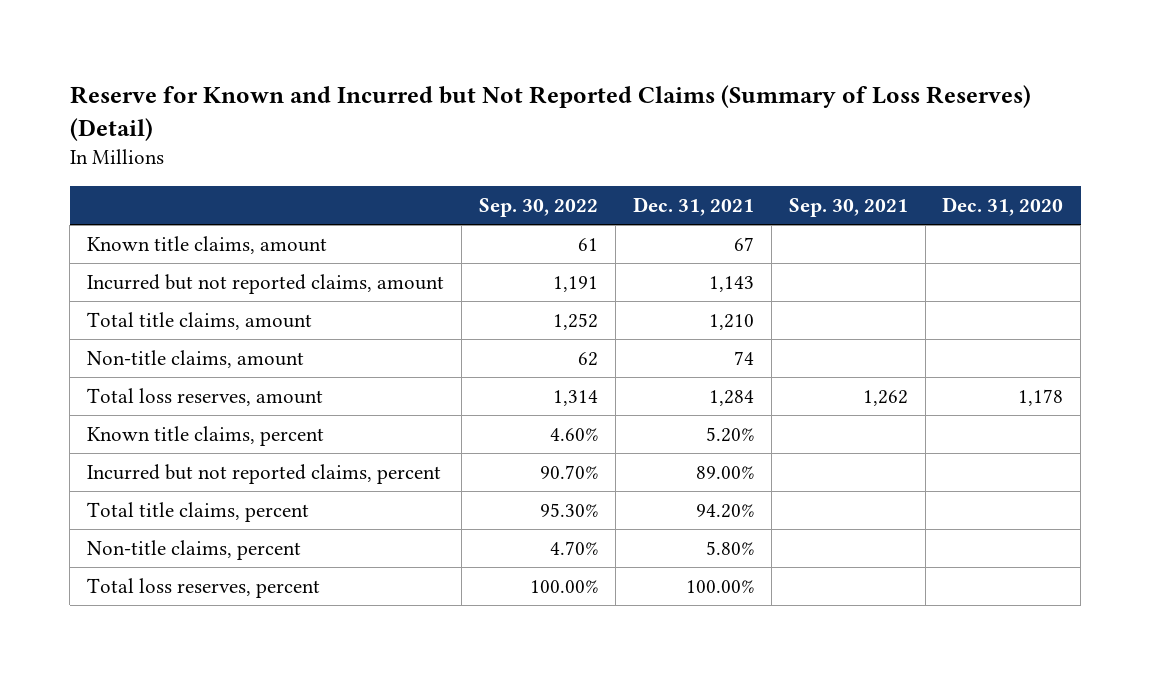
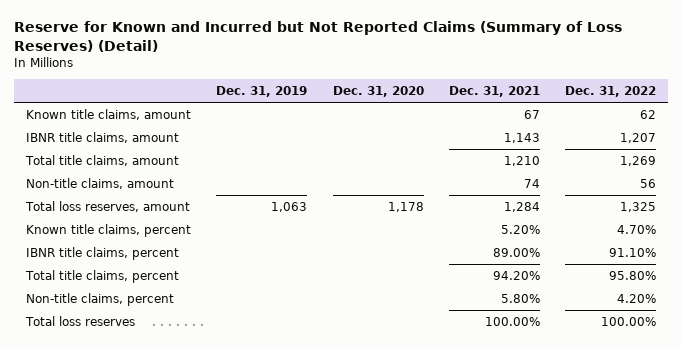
[479,197,599,217] Sep. 30, 2022 -> none
[788,197,908,217] Sep. 30, 2021 -> none
none -> [216,86,308,98] Dec. 31, 2019
none -> [564,86,656,98] Dec. 31, 2022
[87,274,445,295] Incurred but not reported claims, amount -> [26,131,180,143] IBNR title claims, amount
[87,464,442,485] Incurred but not reported claims, percent -> [26,246,180,260] IBNR title claims, percent
[87,578,321,599] Total loss reserves, percent -> [25,315,136,326] Total loss reserves

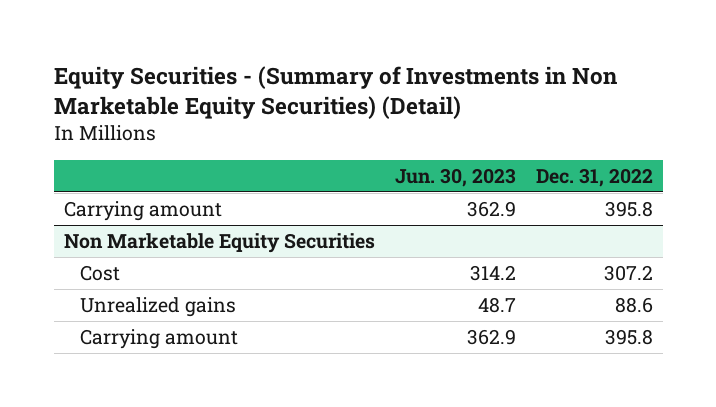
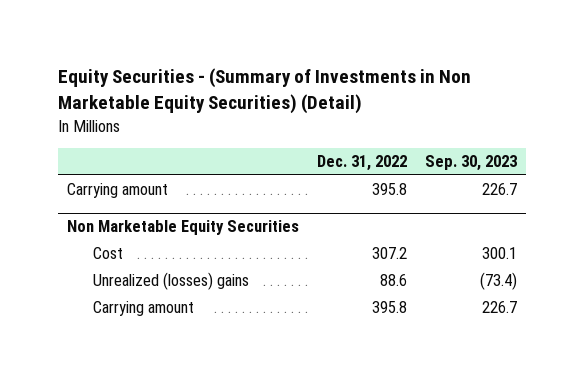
[394,167,516,187] Jun. 30, 2023 -> none
none -> [424,155,517,172] Sep. 30, 2023
[80,296,237,317] Unrealized gains -> [93,272,250,291] Unrealized (losses) gains

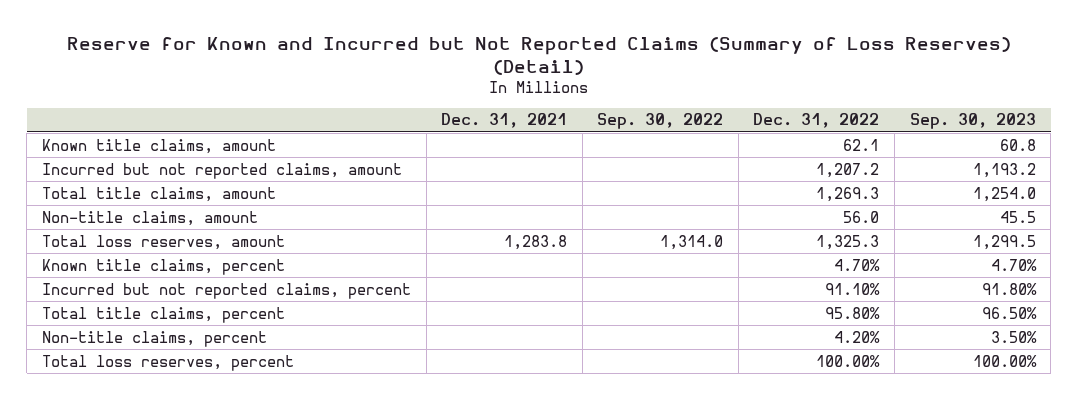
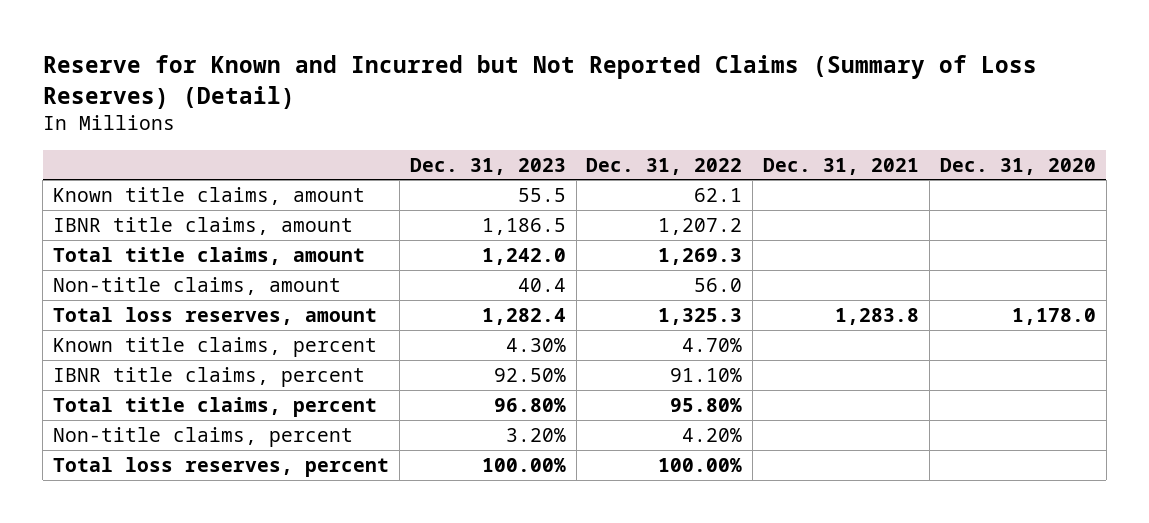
[597,113,724,130] Sep. 30, 2022 -> none
[909,113,1036,130] Sep. 30, 2023 -> none
none -> [409,157,566,175] Dec. 31, 2023
none -> [939,157,1096,175] Dec. 31, 2020
[42,162,403,179] Incurred but not reported claims, amount -> [53,216,354,235] IBNR title claims, amount
[42,282,412,299] Incurred but not reported claims, percent -> [53,366,366,387] IBNR title claims, percent

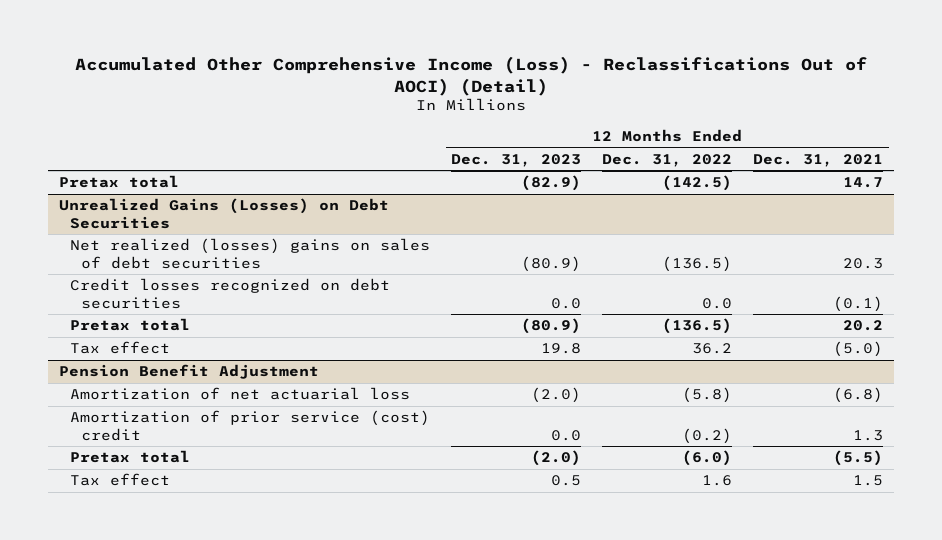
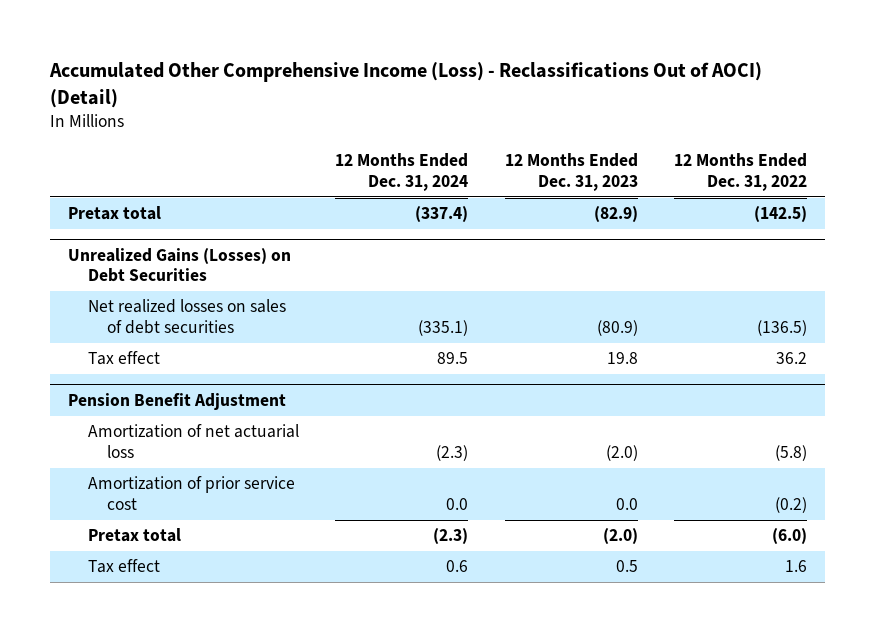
[753,153,884,167] Dec. 31, 2021 -> none
none -> [335,153,469,191] 12 Months Ended Dec. 31, 2024
[70,278,391,309] Credit losses recognized on debt securities -> none
[70,318,191,332] Pretax total -> none
[70,238,431,269] Net realized (losses) gains on sales of debt securities -> [87,299,286,334] Net realized losses on sales of debt securities
[70,410,431,441] Amortization of prior service (cost) credit -> [87,476,295,510] Amortization of prior service cost

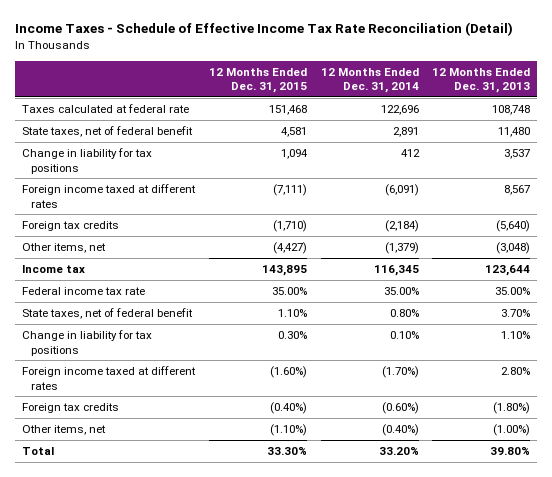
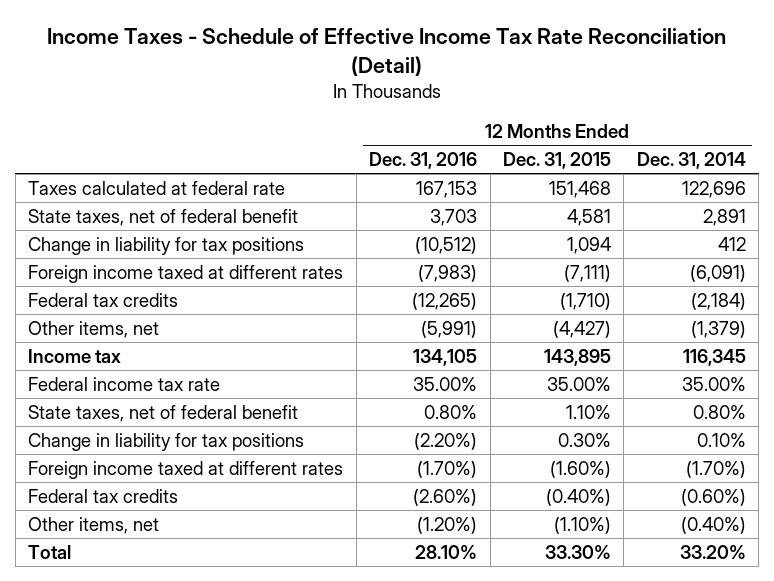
[432,67,531,94] 12 Months Ended Dec. 31, 2013 -> none
none -> [369,151,478,169] Dec. 31, 2016
[22,220,120,231] Foreign tax credits -> [28,292,179,307] Federal tax credits
[22,402,120,413] Foreign tax credits -> [28,488,179,503] Federal tax credits

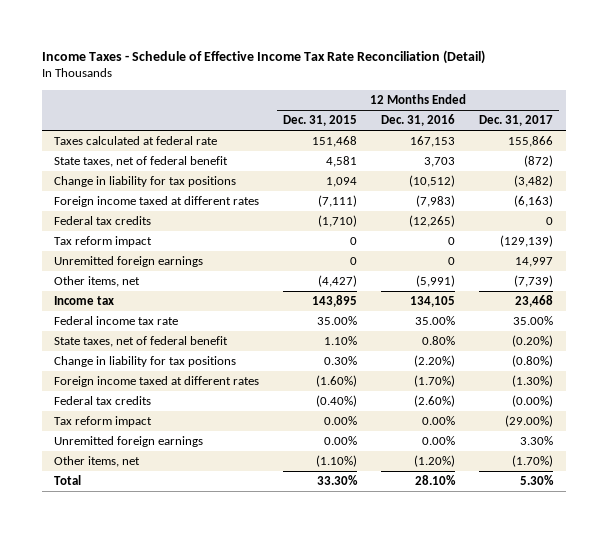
[636,151,746,169] Dec. 31, 2014 -> none
none -> [479,115,554,127] Dec. 31, 2017
none -> [53,236,152,248] Tax reform impact
none -> [53,256,203,268] Unremitted foreign earnings
none -> [53,416,152,428] Tax reform impact
none -> [53,436,203,448] Unremitted foreign earnings

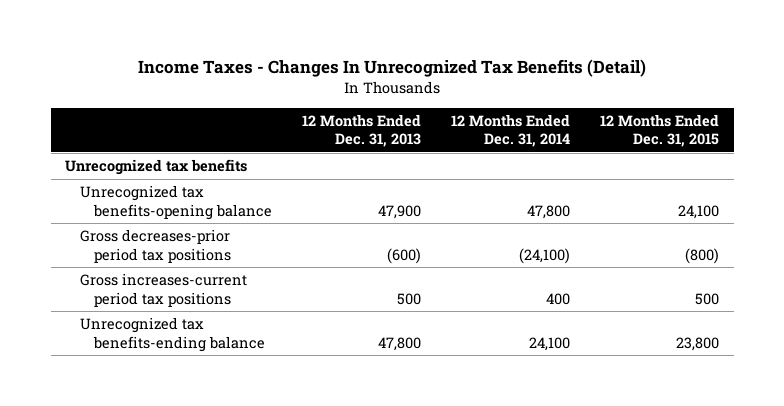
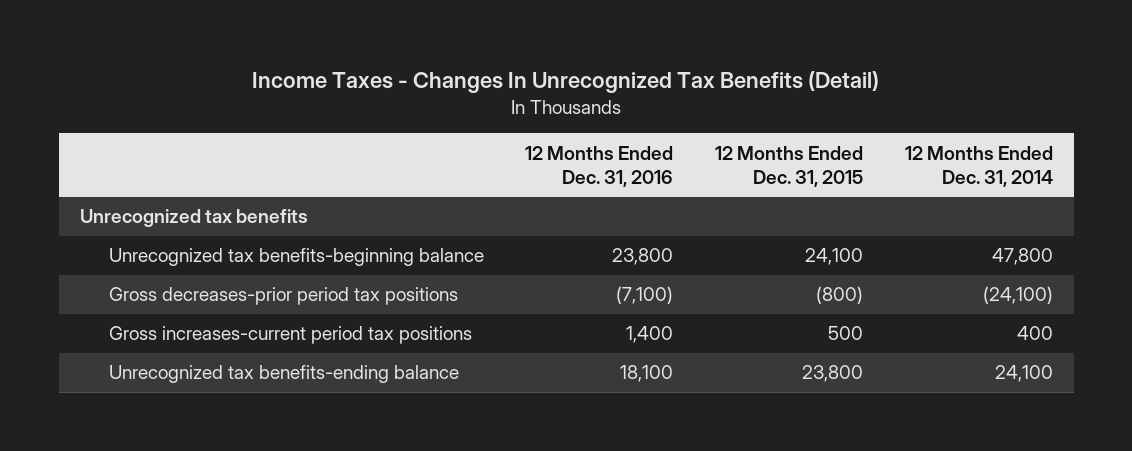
[302,113,422,148] 12 Months Ended Dec. 31, 2013 -> none
none -> [525,145,674,187] 12 Months Ended Dec. 31, 2016
[79,185,273,220] Unrecognized tax benefits-opening balance -> [108,248,484,267] Unrecognized tax benefits-beginning balance

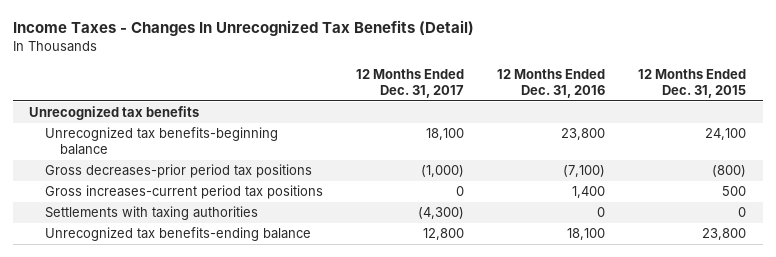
[904,145,1053,187] 12 Months Ended Dec. 31, 2014 -> none
none -> [355,69,464,99] 12 Months Ended Dec. 31, 2017
none -> [44,206,258,221] Settlements with taxing authorities

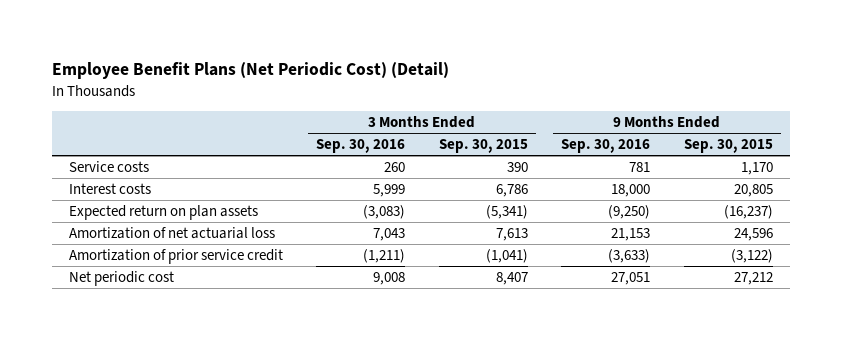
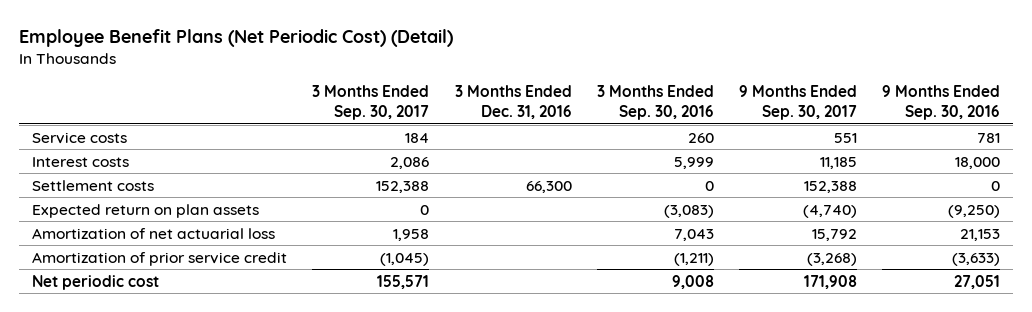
[438,139,528,154] Sep. 30, 2015 -> none
[683,139,773,154] Sep. 30, 2015 -> none
none -> [312,85,430,121] 3 Months Ended Sep. 30, 2017
none -> [454,85,572,120] 3 Months Ended Dec. 31, 2016
none -> [739,85,858,121] 9 Months Ended Sep. 30, 2017
none -> [32,179,155,191] Settlement costs

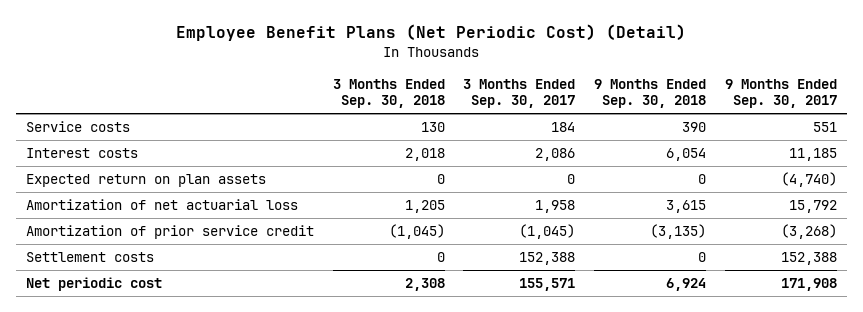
[454,85,572,120] 3 Months Ended Dec. 31, 2016 -> none
[596,85,714,121] 3 Months Ended Sep. 30, 2016 -> none
[882,85,1001,121] 9 Months Ended Sep. 30, 2016 -> none
none -> [332,78,445,109] 3 Months Ended Sep. 30, 2018
none -> [594,78,707,109] 9 Months Ended Sep. 30, 2018
[32,179,155,191] Settlement costs -> [25,252,154,263] Settlement costs

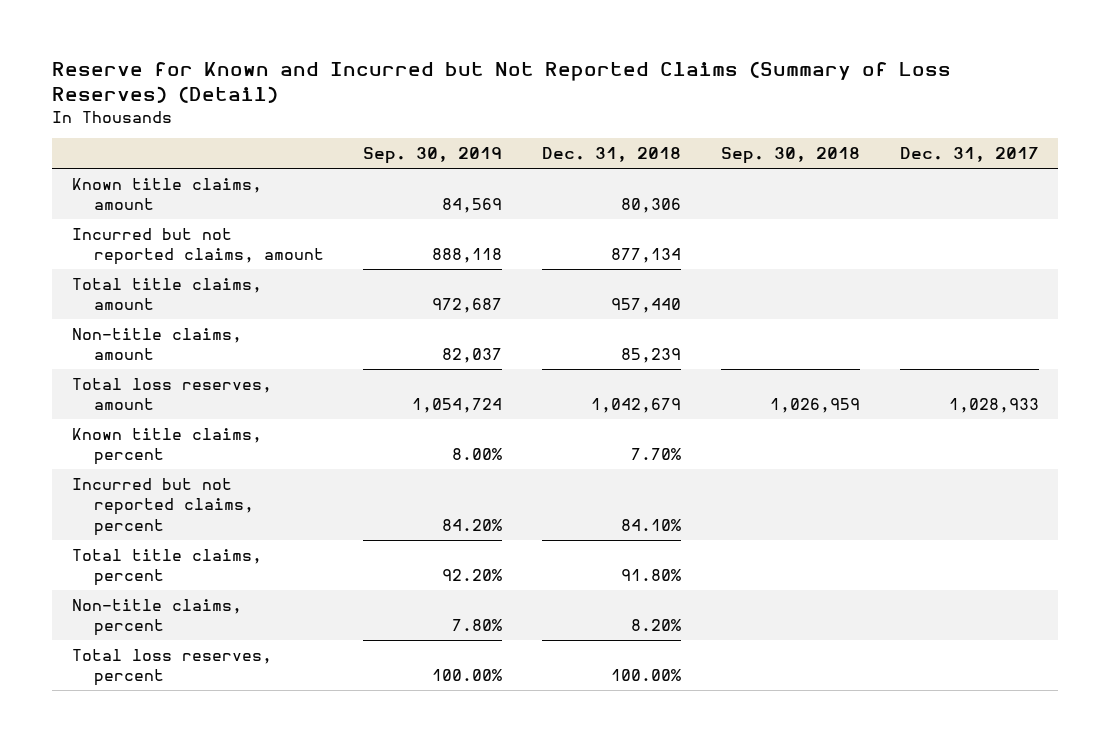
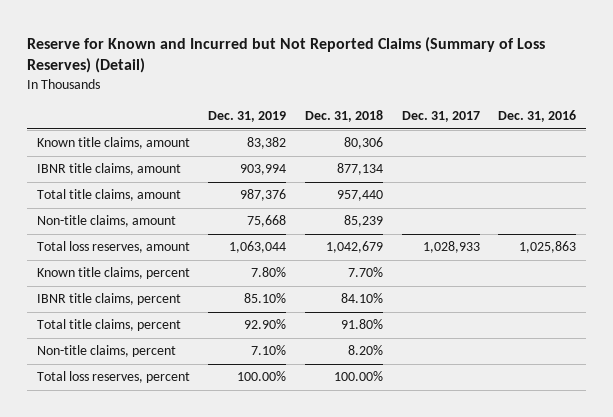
[363,147,503,165] Sep. 30, 2019 -> none
[720,147,860,165] Sep. 30, 2018 -> none
none -> [208,111,287,123] Dec. 31, 2019
none -> [498,110,577,123] Dec. 31, 2016
[71,227,324,266] Incurred but not reported claims, amount -> [36,163,181,176] IBNR title claims, amount
[71,477,254,536] Incurred but not reported claims, percent -> [36,293,181,306] IBNR title claims, percent

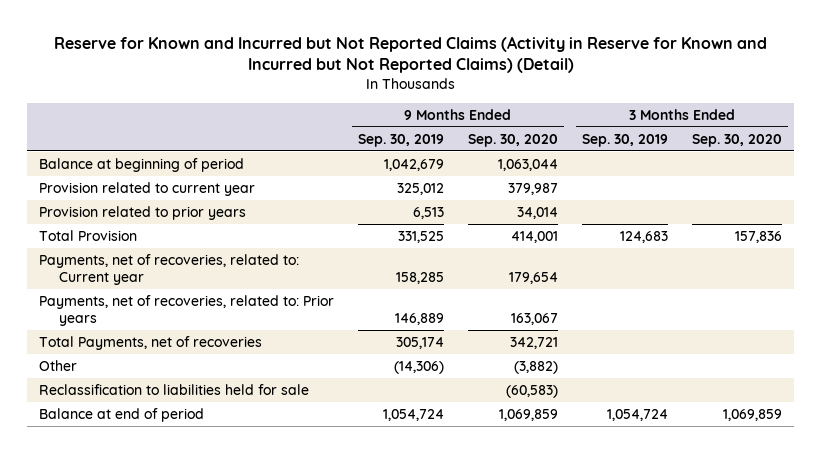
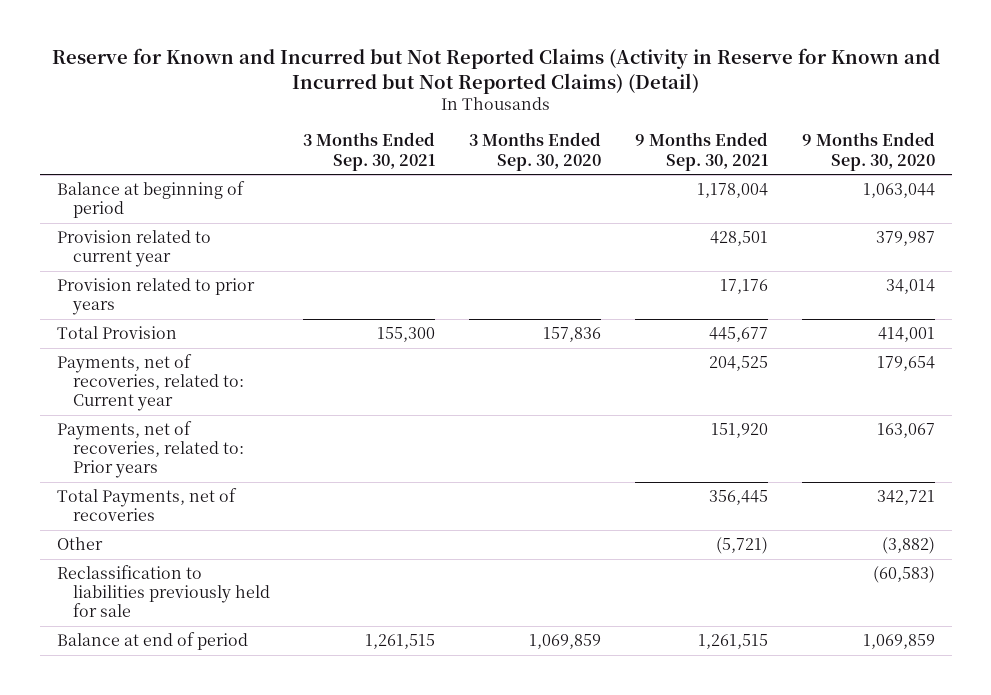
[358,133,445,147] Sep. 30, 2019 -> none
[582,133,669,147] Sep. 30, 2019 -> none
none -> [303,132,436,171] 3 Months Ended Sep. 30, 2021
none -> [634,132,768,171] 9 Months Ended Sep. 30, 2021
[39,383,310,395] Reclassification to liabilities held for sale -> [56,565,270,618] Reclassification to liabilities previously held for sale

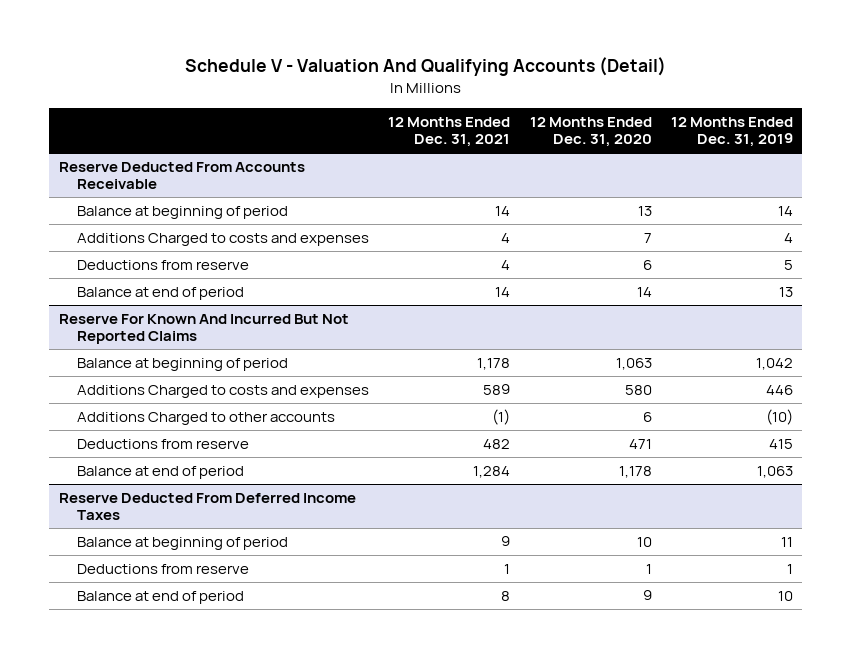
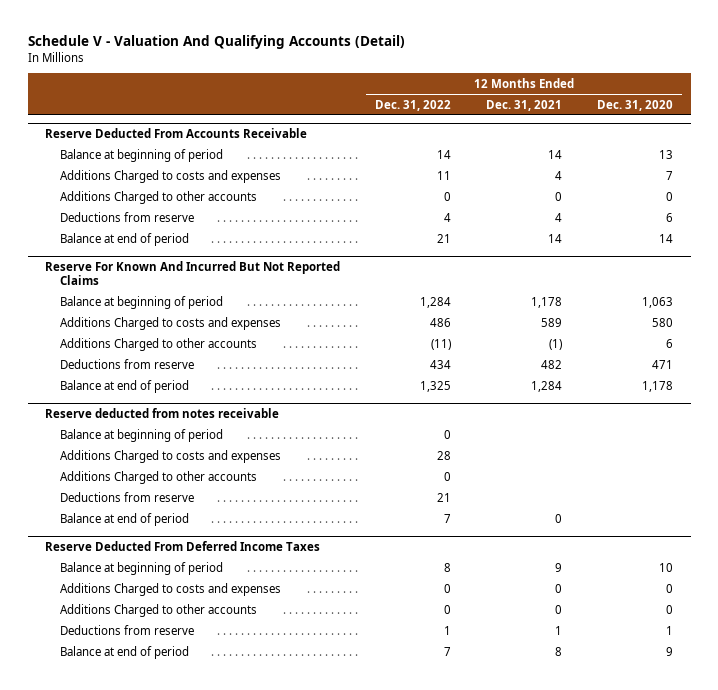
[670,116,793,148] 12 Months Ended Dec. 31, 2019 -> none
none -> [375,99,452,111] Dec. 31, 2022
none -> [60,190,258,204] Additions Charged to other accounts
none -> [45,407,280,418] Reserve deducted from notes receivable
none -> [60,428,224,442] Balance at beginning of period
none -> [60,449,282,463] Additions Charged to costs and expenses
none -> [60,470,258,484] Additions Charged to other accounts
none -> [60,491,195,502] Deductions from reserve
none -> [60,512,190,526] Balance at end of period
none -> [60,582,282,596] Additions Charged to costs and expenses
none -> [60,603,258,617] Additions Charged to other accounts

